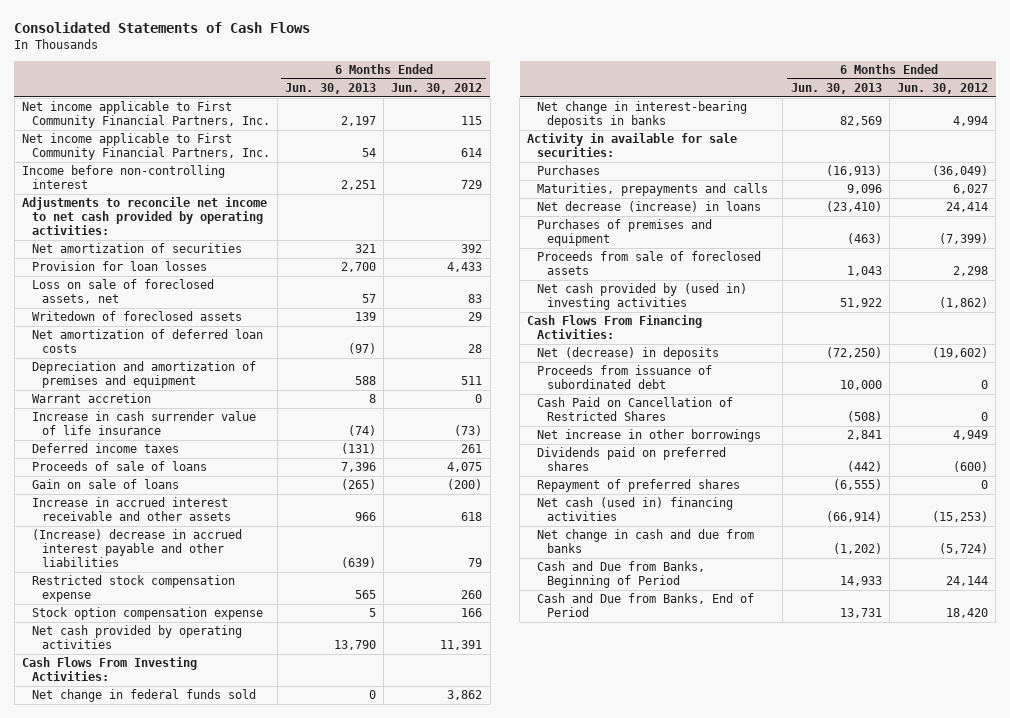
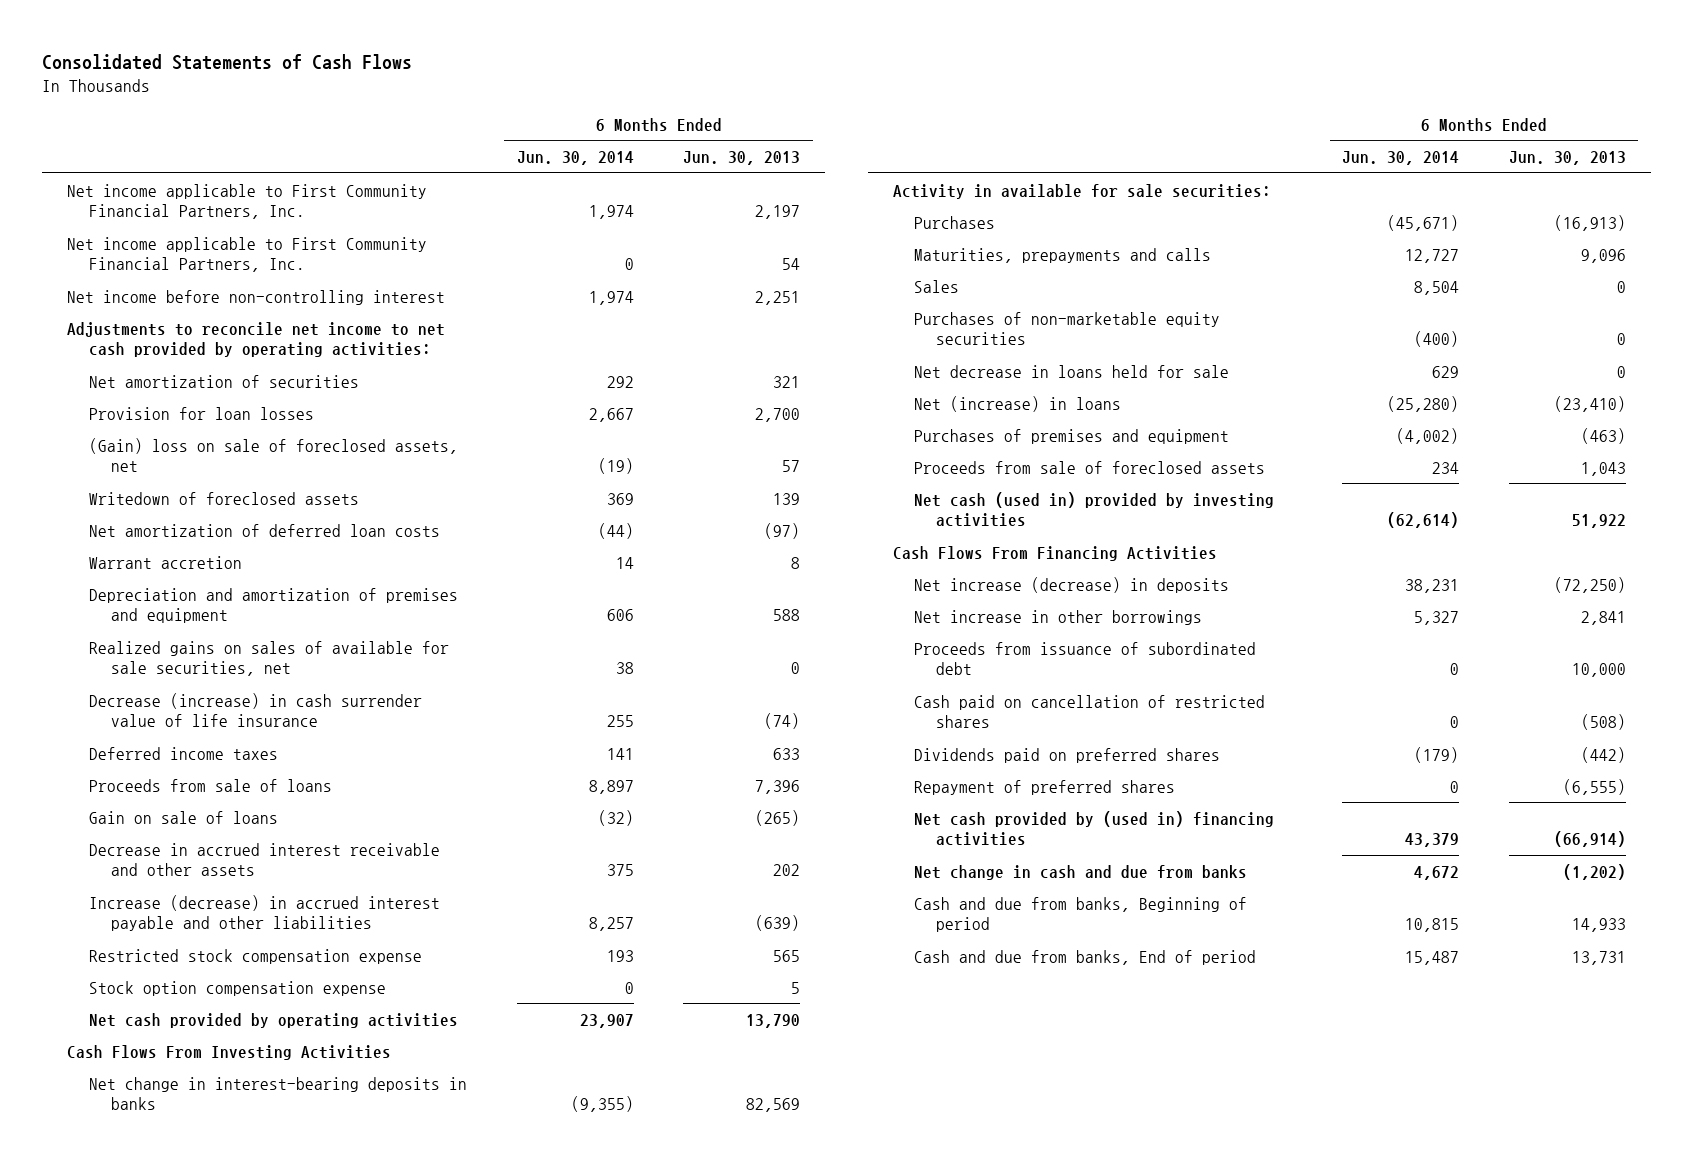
[391,83,483,95] Jun. 30, 2012 -> none
none -> [516,150,634,165] Jun. 30, 2014
[21,165,225,190] Income before non-controlling interest -> [67,289,446,305] Net income before non-controlling interest
[31,279,214,305] Loss on sale of foreclosed assets, net -> [88,437,458,473] (Gain) loss on sale of foreclosed assets, net
[31,361,256,389] Depreciation and amortization of premises and equipment -> [88,587,458,624] Depreciation and amortization of premises and equipment
none -> [88,640,449,677] Realized gains on sales of available for sale securities, net
[31,411,256,436] Increase in cash surrender value of life insurance -> [88,692,422,728] Decrease (increase) in cash surrender value of life insurance
[341,443,377,455] (131) -> [773,747,801,760] 633
[31,461,207,472] Proceeds of sale of loans -> [88,778,332,792] Proceeds from sale of loans
[31,497,231,522] Increase in accrued interest receivable and other assets -> [88,842,440,877] Decrease in accrued interest receivable and other assets
[355,512,377,522] 966 -> [773,864,801,877] 202
[31,529,242,568] (Increase) decrease in accrued interest payable and other liabilities -> [88,894,440,932] Increase (decrease) in accrued interest payable and other liabilities
[31,689,256,703] Net change in federal funds sold -> none
[21,657,197,682] Cash Flows From Investing Activities: -> [67,1044,392,1060] Cash Flows From Investing Activities
none -> [914,279,960,293] Sales
none -> [914,311,1221,346] Purchases of non-marketable equity securities
none -> [914,364,1230,378] Net decrease in loans held for sale
[537,201,762,213] Net decrease (increase) in loans -> [914,395,1122,412] Net (increase) in loans
[537,397,734,422] Cash Paid on Cancellation of Restricted Shares -> none
[537,283,748,311] Net cash provided by (used in) investing activities -> [914,491,1275,528] Net cash (used in) provided by investing activities
[527,315,703,340] Cash Flows From Financing Activities: -> [892,545,1217,561] Cash Flows From Financing Activities
[537,347,720,361] Net (decrease) in deposits -> [914,576,1230,593] Net increase (decrease) in deposits
[537,365,713,390] Proceeds from issuance of subordinated debt -> [914,641,1257,676] Proceeds from issuance of subordinated debt
none -> [914,694,1266,729] Cash paid on cancellation of restricted shares
[537,497,734,522] Net cash (used in) financing activities -> [914,810,1275,847] Net cash provided by (used in) financing activities
[537,561,706,589] Cash and Due from Banks, Beginning of Period -> [914,896,1248,933] Cash and due from banks, Beginning of period
[537,593,755,618] Cash and Due from Banks, End of Period -> [914,949,1257,965] Cash and due from banks, End of period

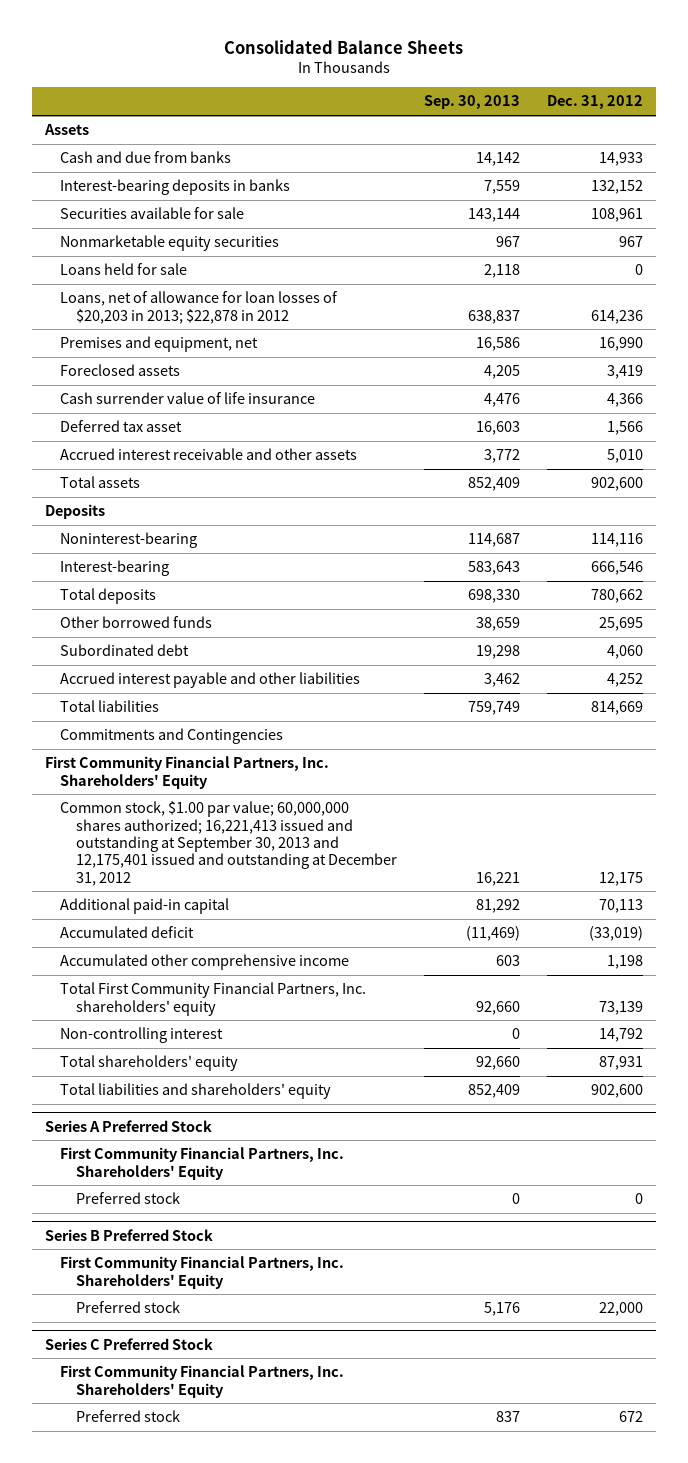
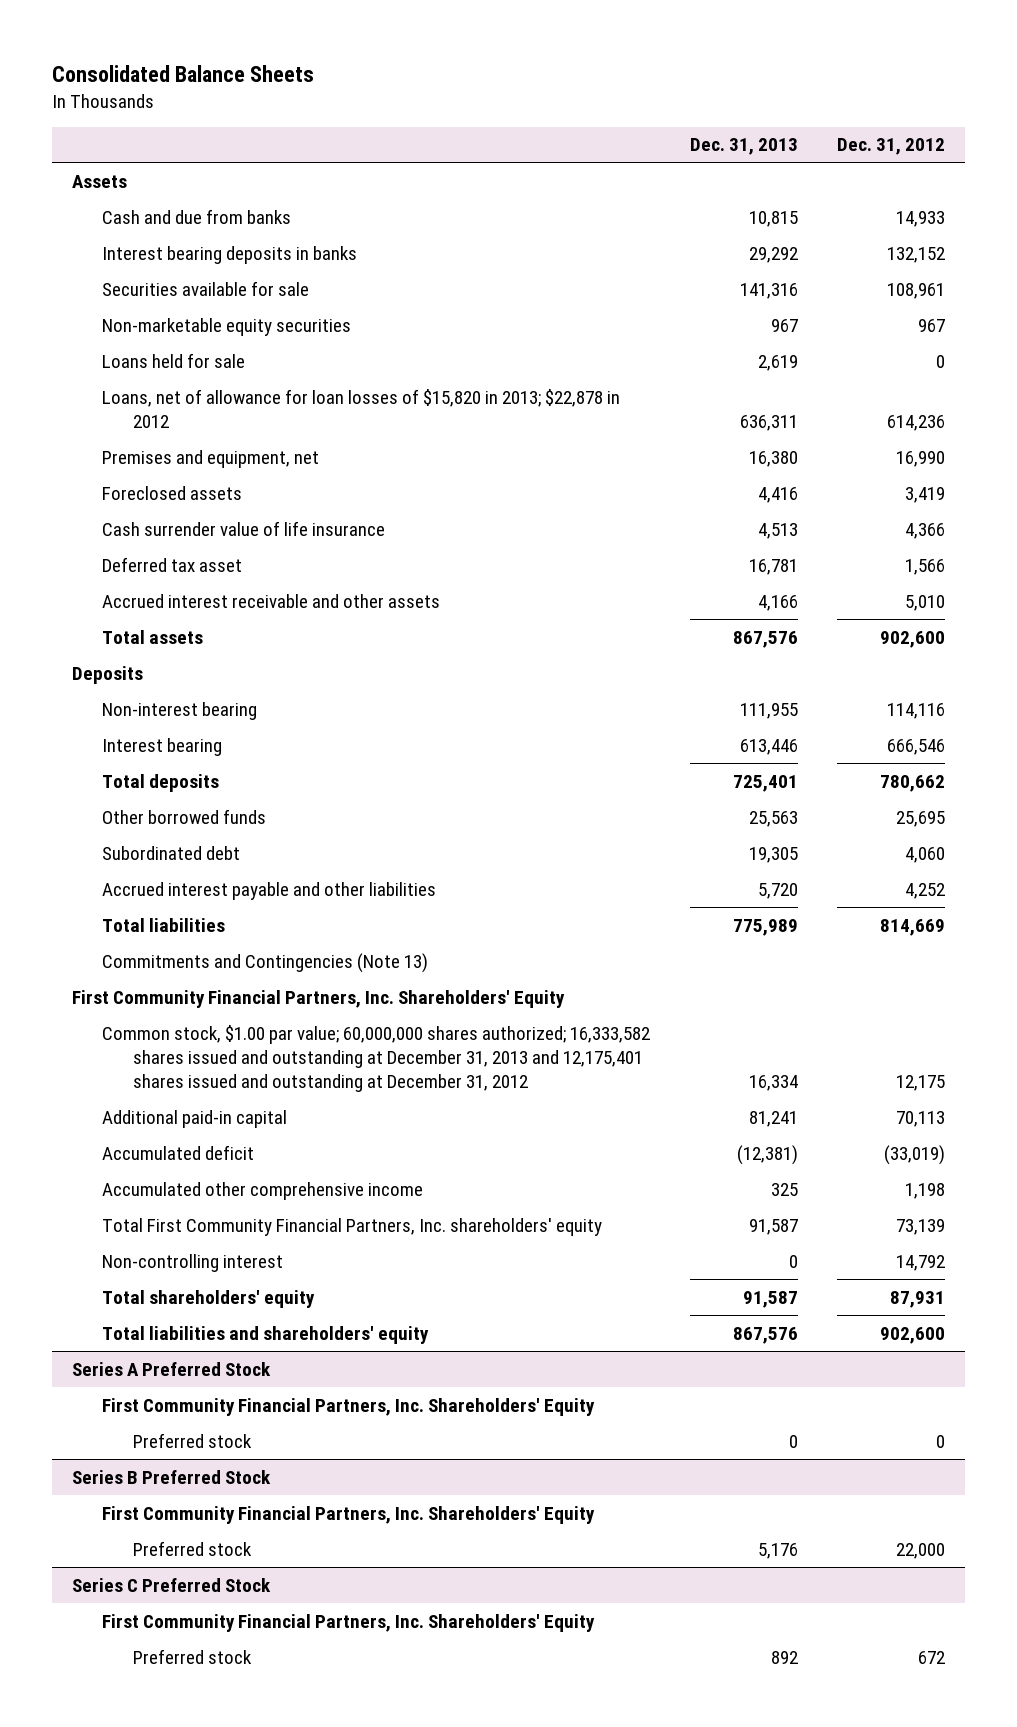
[423,95,520,110] Sep. 30, 2013 -> none
none -> [689,138,798,156] Dec. 31, 2013
[60,179,291,196] Interest-bearing deposits in banks -> [102,245,358,264] Interest bearing deposits in banks
[60,235,280,252] Nonmarketable equity securities -> [102,317,352,336] Non-marketable equity securities
[60,291,339,324] Loans, net of allowance for loan losses of $20,203 in 2013; $22,878 in 2012 -> [102,388,621,428] Loans, net of allowance for loan losses of $15,820 in 2013; $22,878 in 2012
[60,532,198,549] Noninterest-bearing -> [102,701,258,720] Non-interest bearing
[60,560,170,577] Interest-bearing -> [102,737,223,756] Interest bearing
[60,728,284,745] Commitments and Contingencies -> [102,952,429,973] Commitments and Contingencies (Note 13)
[60,801,398,886] Common stock, $1.00 par value; 60,000,000 shares authorized; 16,221,413 issued and outstanding at September 30, 2013 and 12,175,401 issued and outstanding at December 31, 2012 -> [102,1024,651,1092] Common stock, $1.00 par value; 60,000,000 shares authorized; 16,333,582 shares issued and outstanding at December 31, 2013 and 12,175,401 shares issued and outstanding at December 31, 2012

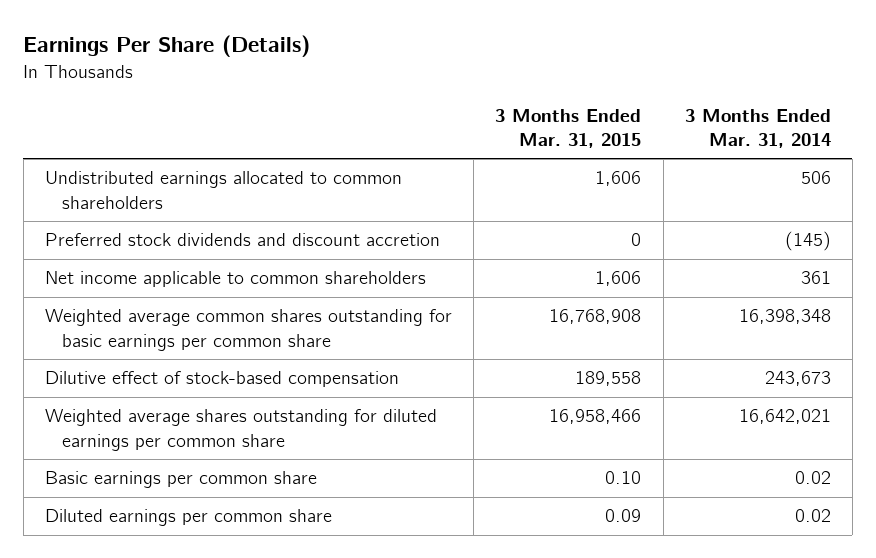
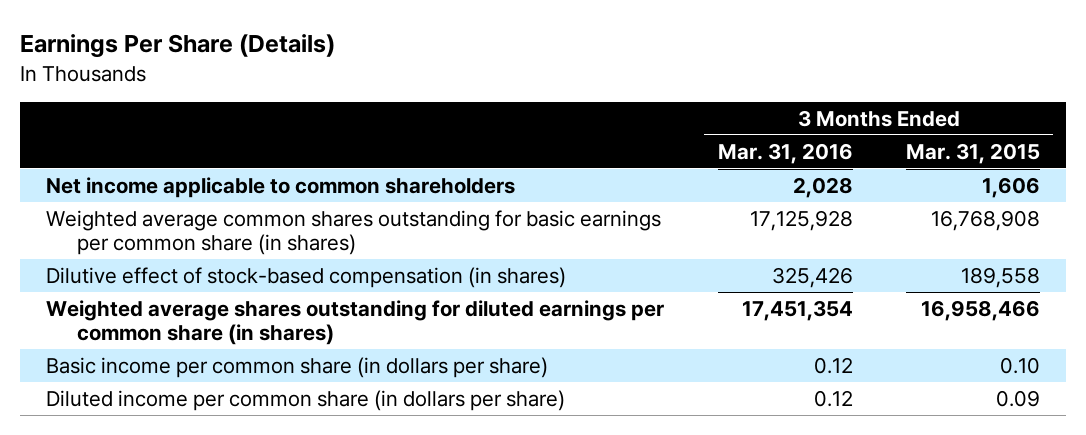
[684,108,831,149] 3 Months Ended Mar. 31, 2014 -> none
none -> [717,142,853,164] Mar. 31, 2016
[44,171,402,209] Undistributed earnings allocated to common shareholders -> none
[44,233,440,247] Preferred stock dividends and discount accretion -> none
[44,309,452,351] Weighted average common shares outstanding for basic earnings per common share -> [46,210,662,256] Weighted average common shares outstanding for basic earnings per common share (in shares)
[44,371,399,388] Dilutive effect of stock-based compensation -> [46,267,567,289] Dilutive effect of stock-based compensation (in shares)
[44,409,437,451] Weighted average shares outstanding for diluted earnings per common share -> [46,300,665,346] Weighted average shares outstanding for diluted earnings per common share (in shares)
[44,471,317,489] Basic earnings per common share -> [46,357,549,379] Basic income per common share (in dollars per share)
[44,509,332,527] Diluted earnings per common share -> [46,390,566,412] Diluted income per common share (in dollars per share)

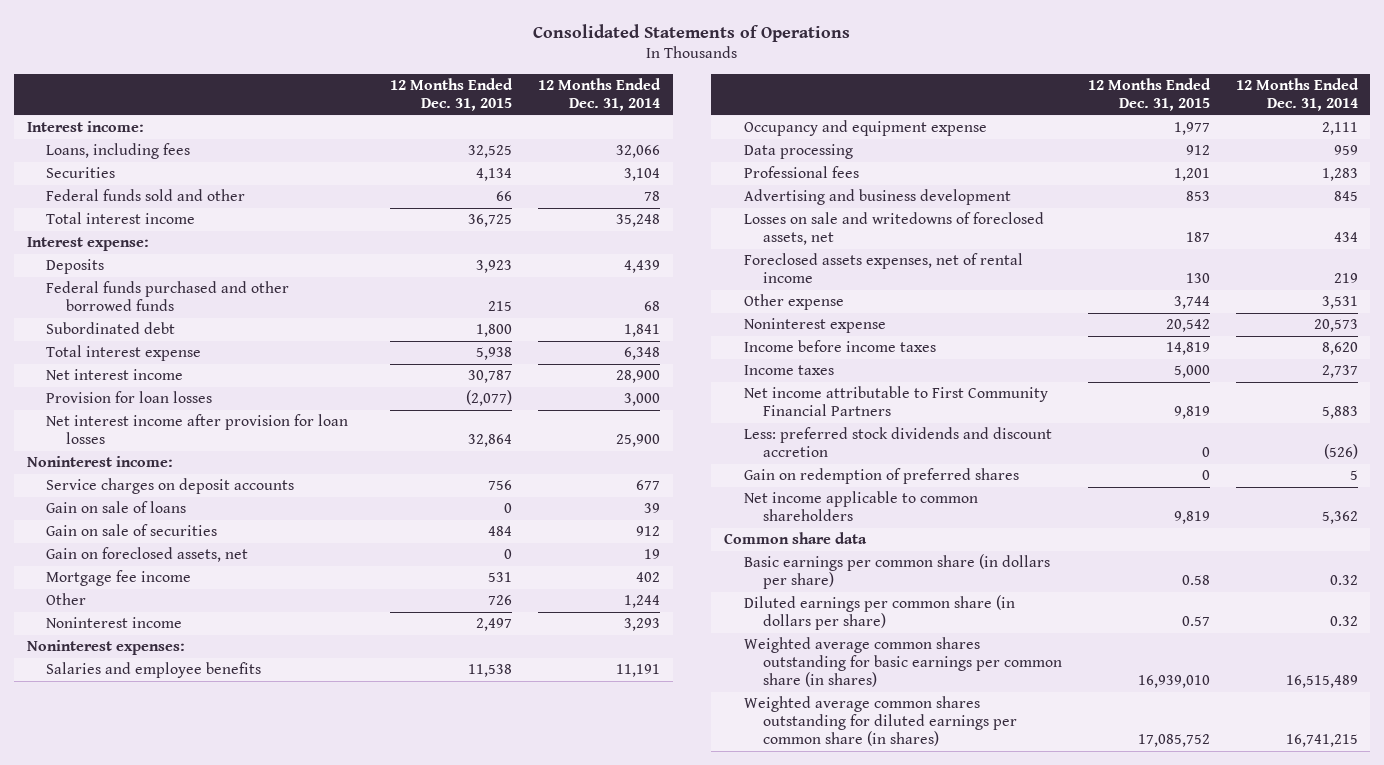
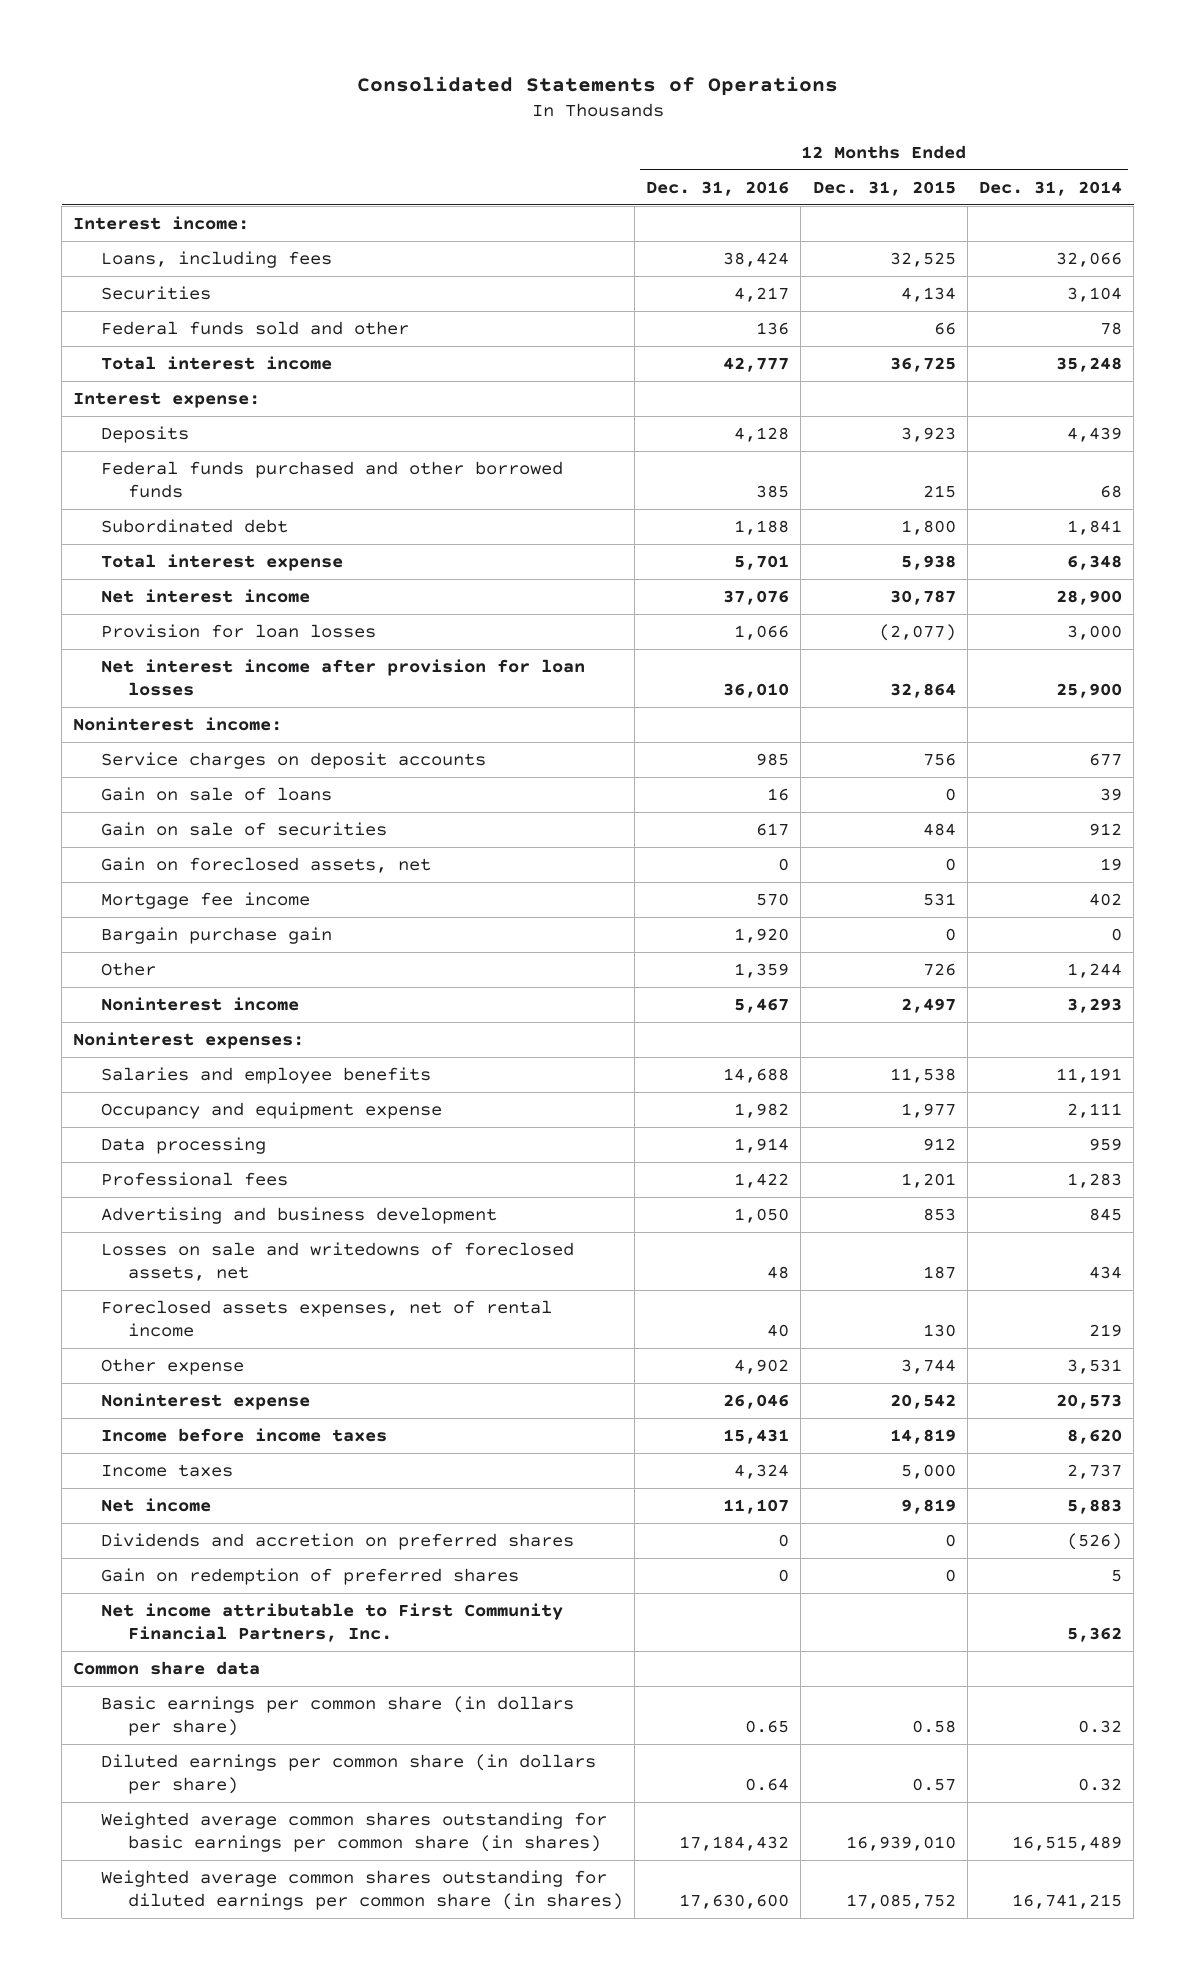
none -> [646,180,790,196] Dec. 31, 2016
none -> [100,927,332,945] Bargain purchase gain
[743,386,1048,417] Net income attributable to First Community Financial Partners -> [100,1498,211,1513] Net income
[743,427,1052,458] Less: preferred stock dividends and discount accretion -> [100,1533,574,1551] Dividends and accretion on preferred shares
[743,491,978,522] Net income applicable to common shareholders -> none
none -> [100,1603,563,1643] Net income attributable to First Community Financial Partners, Inc.

